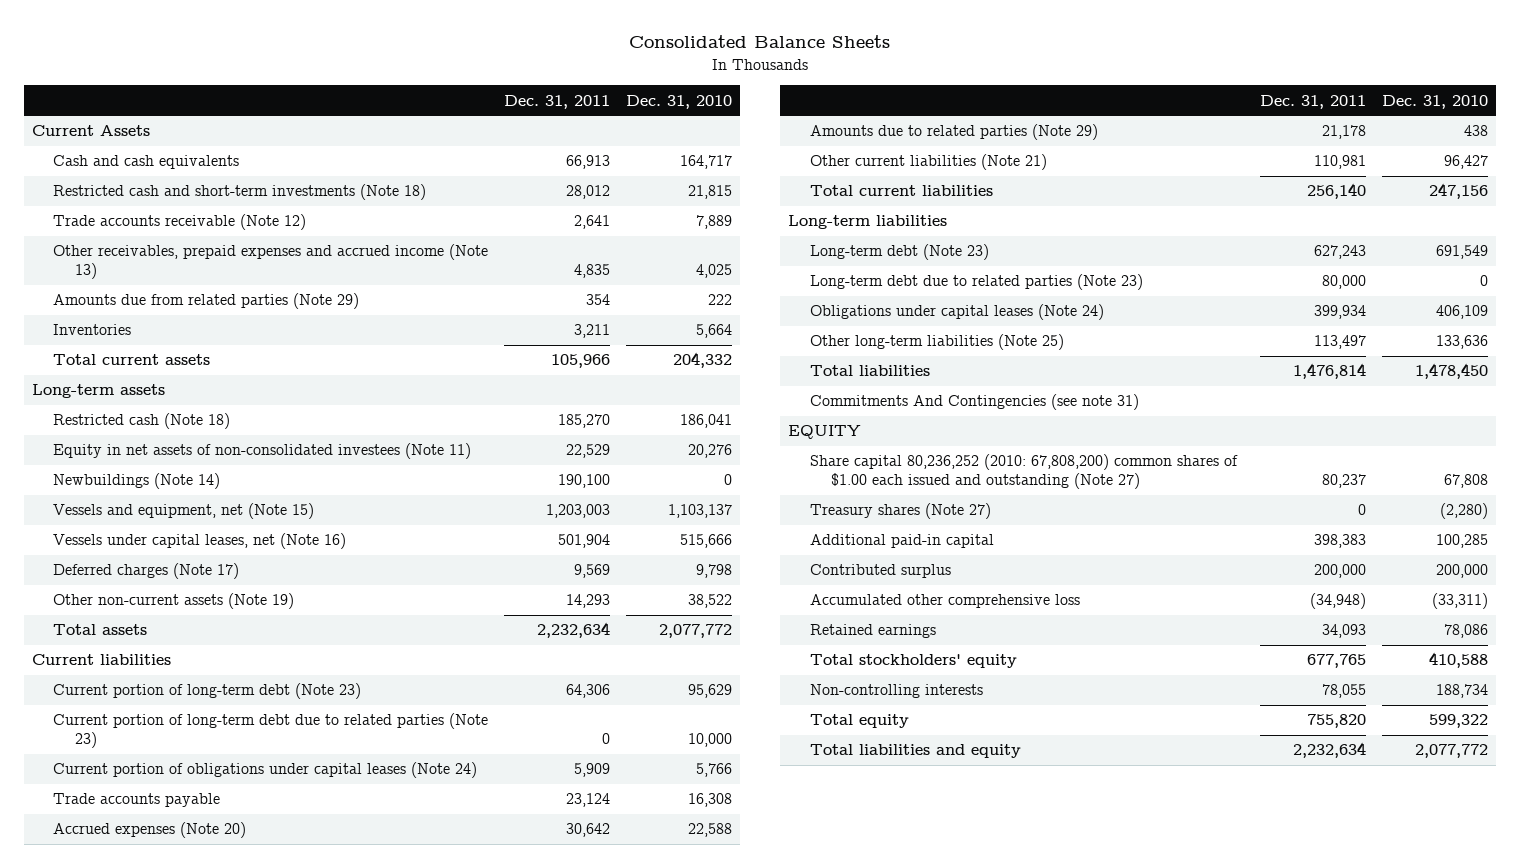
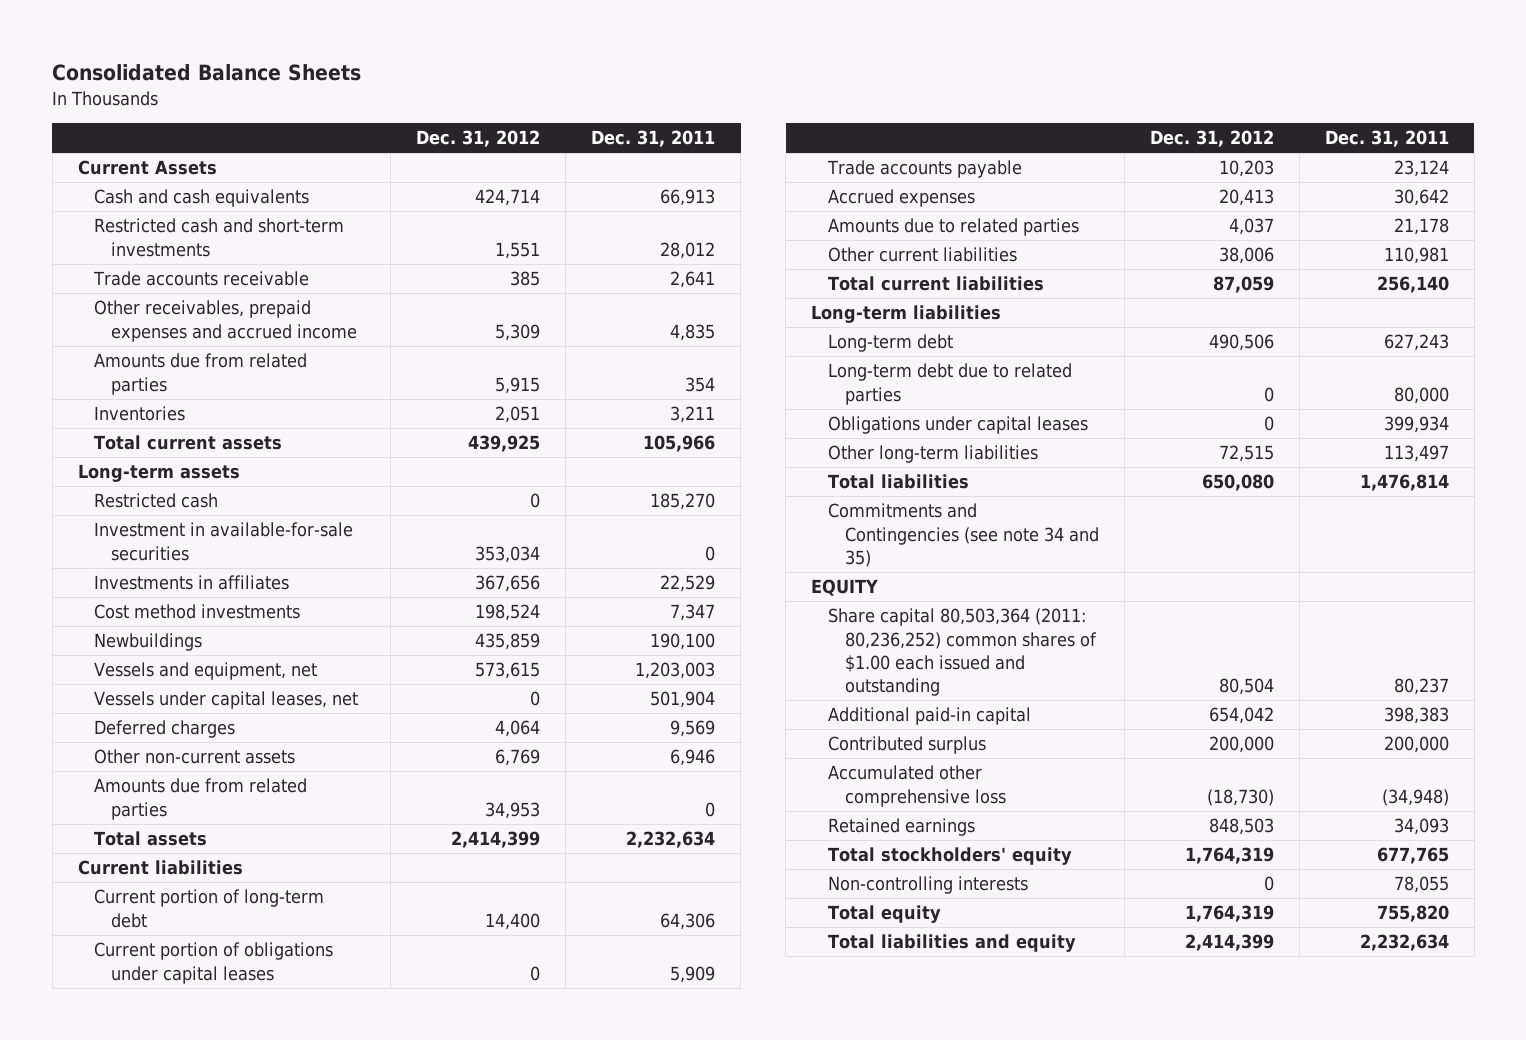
[626,94,733,109] Dec. 31, 2010 -> none
none -> [416,129,541,147] Dec. 31, 2012
[53,184,427,201] Restricted cash and short-term investments (Note 18) -> [94,218,345,257] Restricted cash and short-term investments
[53,214,307,231] Trade accounts receivable (Note 12) -> [93,271,310,287] Trade accounts receivable
[53,244,489,280] Other receivables, prepaid expenses and accrued income (Note 13) -> [94,300,358,342] Other receivables, prepaid expenses and accrued income
[53,293,360,310] Amounts due from related parties (Note 29) -> [94,353,308,395] Amounts due from related parties
[53,413,231,430] Restricted cash (Note 18) -> [94,493,219,509] Restricted cash
none -> [94,522,354,561] Investment in available-for-sale securities
[53,443,472,460] Equity in net assets of non-consolidated investees (Note 11) -> [94,575,290,591] Investments in affiliates
none -> [94,604,301,620] Cost method investments
[53,473,221,490] Newbuildings (Note 14) -> [94,633,203,652] Newbuildings
[53,503,315,520] Vessels and equipment, net (Note 15) -> [94,662,318,681] Vessels and equipment, net
[53,533,347,550] Vessels under capital leases, net (Note 16) -> [94,691,359,710] Vessels under capital leases, net
[53,563,240,580] Deferred charges (Note 17) -> [94,720,236,739] Deferred charges
[53,593,295,610] Other non-current assets (Note 19) -> [94,749,296,765] Other non-current assets
[566,594,611,609] 14,293 -> [670,749,716,767] 6,946
none -> [94,778,308,820] Amounts due from related parties
[53,713,489,749] Current portion of long-term debt due to related parties (Note 23) -> none
[53,683,362,700] Current portion of long-term debt (Note 23) -> [94,889,325,928] Current portion of long-term debt
[53,762,478,779] Current portion of obligations under capital leases (Note 24) -> [94,942,334,984] Current portion of obligations under capital leases
[53,822,247,839] Accrued expenses (Note 20) -> [828,189,976,208] Accrued expenses
[809,124,1098,141] Amounts due to related parties (Note 29) -> [828,218,1080,237] Amounts due to related parties
[809,154,1047,171] Other current liabilities (Note 21) -> [828,247,1018,263] Other current liabilities
[809,244,989,261] Long-term debt (Note 23) -> [828,334,954,353] Long-term debt
[809,274,1143,291] Long-term debt due to related parties (Note 23) -> [828,363,1073,405] Long-term debt due to related parties
[809,304,1104,321] Obligations under capital leases (Note 24) -> [828,416,1089,435] Obligations under capital leases
[809,334,1064,351] Other long-term liabilities (Note 25) -> [828,445,1039,464] Other long-term liabilities
[809,394,1139,411] Commitments And Contingencies (see note 31) -> [828,503,1099,567] Commitments and Contingencies (see note 34 and 35)
[809,503,991,520] Treasury shares (Note 27) -> none
[809,454,1238,490] Share capital 80,236,252 (2010: 67,808,200) common shares of $1.00 each issued and outstanding (Note 27) -> [828,608,1097,697] Share capital 80,503,364 (2011: 80,236,252) common shares of $1.00 each issued and outstanding

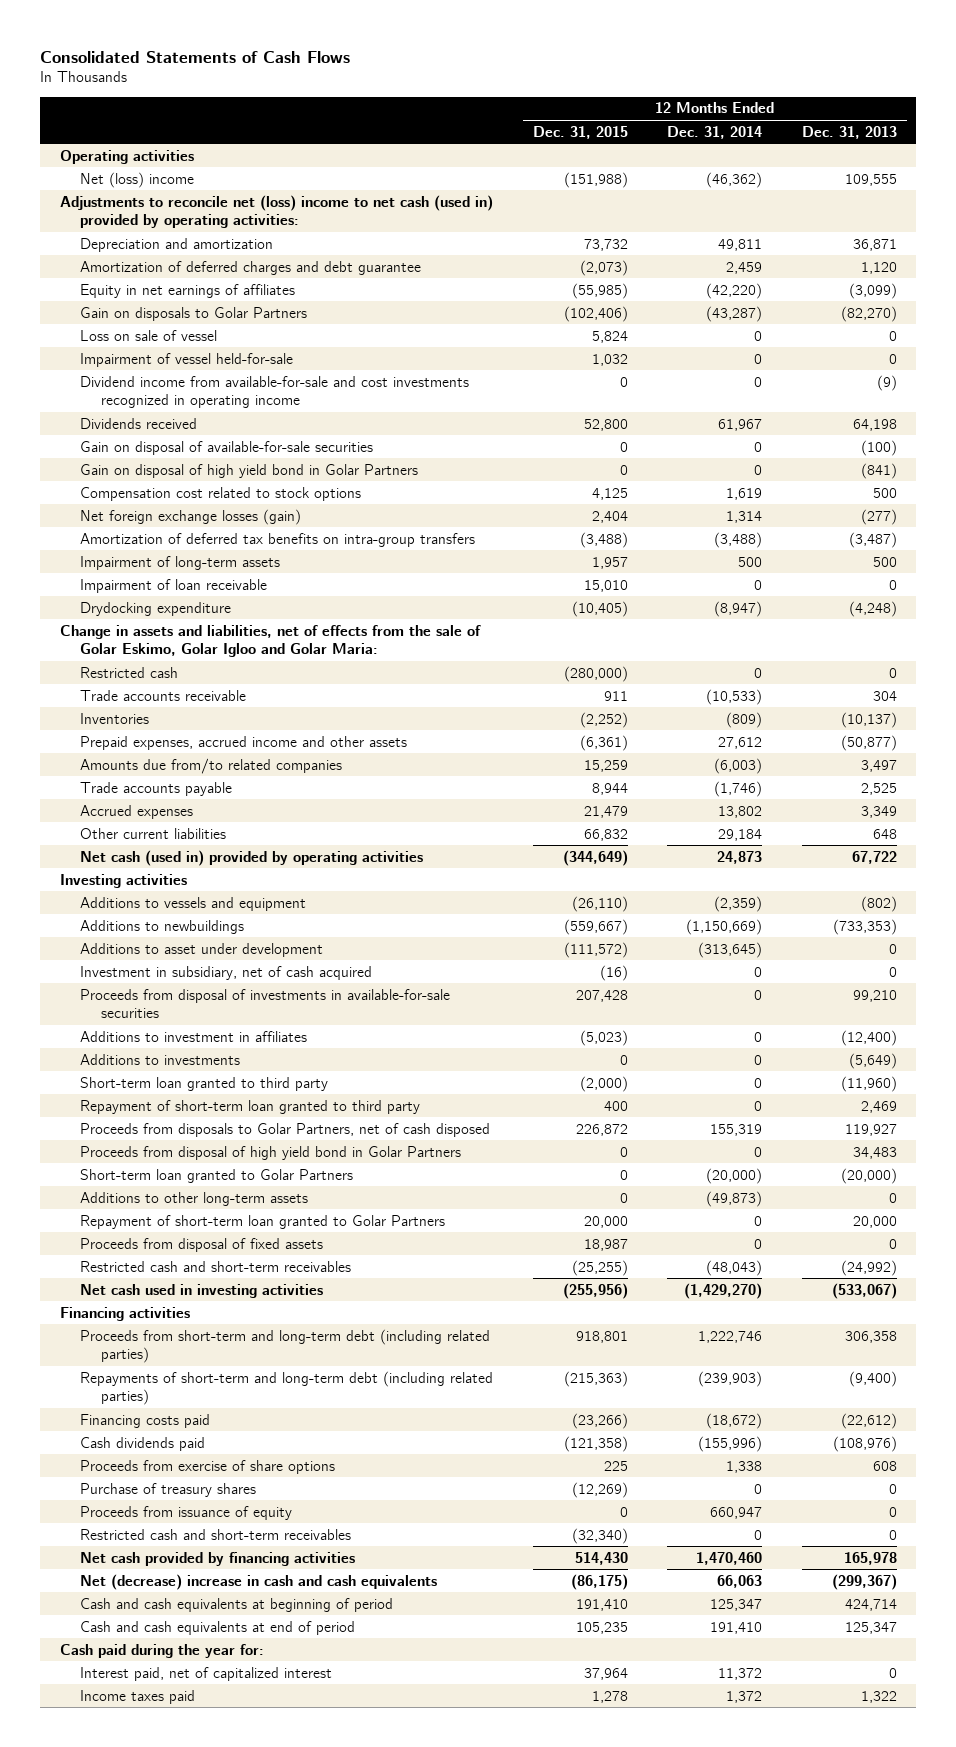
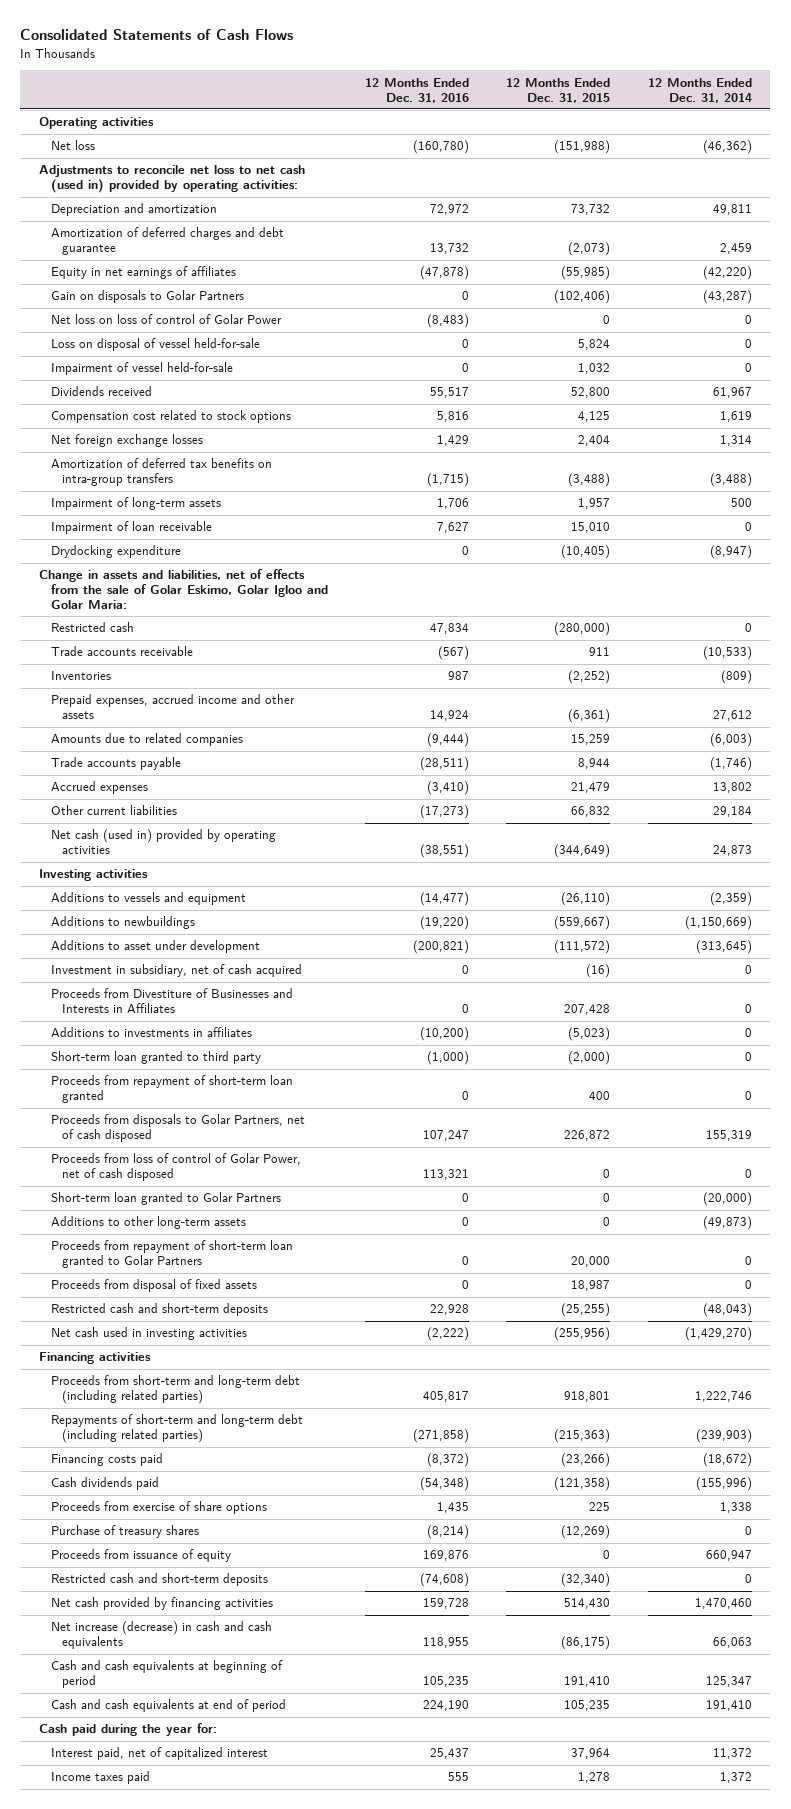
[801,125,897,139] Dec. 31, 2013 -> none
none -> [364,77,469,103] 12 Months Ended Dec. 31, 2016
[80,171,195,188] Net (loss) income -> [50,140,95,151] Net loss
[59,194,493,228] Adjustments to reconcile net (loss) income to net cash (used in) provided by operating activities: -> [38,165,305,194] Adjustments to reconcile net loss to net cash (used in) provided by operating activities:
none -> [50,314,282,325] Net loss on loss of control of Golar Power
[80,329,218,341] Loss on sale of vessel -> [50,338,260,352] Loss on disposal of vessel held-for-sale
[80,375,470,408] Dividend income from available-for-sale and cost investments recognized in operating income -> none
[80,440,374,455] Gain on disposal of available-for-sale securities -> none
[80,463,419,478] Gain on disposal of high yield bond in Golar Partners -> none
[80,508,302,525] Net foreign exchange losses (gain) -> [50,434,203,448] Net foreign exchange losses
[80,757,343,774] Amounts due from/to related companies -> [50,733,243,747] Amounts due to related companies
[80,1030,308,1042] Additions to investment in affiliates -> none
[80,988,451,1018] Proceeds from disposal of investments in available-for-sale securities -> [50,988,293,1014] Proceeds from Divestiture of Businesses and Interests in Affiliates
[80,1053,241,1065] Additions to investments -> [50,1027,252,1038] Additions to investments in affiliates
[619,1054,628,1065] 0 -> [568,1027,611,1042] (5,023)
[80,1099,421,1114] Repayment of short-term loan granted to third party -> [50,1075,293,1104] Proceeds from repayment of short-term loan granted
[80,1145,462,1160] Proceeds from disposal of high yield bond in Golar Partners -> none
none -> [50,1153,301,1182] Proceeds from loss of control of Golar Power, net of cash disposed
[80,1214,446,1229] Repayment of short-term loan granted to Golar Partners -> [50,1240,293,1269] Proceeds from repayment of short-term loan granted to Golar Partners
[80,1260,352,1272] Restricted cash and short-term receivables -> [50,1303,268,1317] Restricted cash and short-term deposits
[80,1528,352,1540] Restricted cash and short-term receivables -> [50,1573,268,1587] Restricted cash and short-term deposits
[80,1573,438,1590] Net (decrease) increase in cash and cash equivalents -> [50,1621,272,1650] Net increase (decrease) in cash and cash equivalents

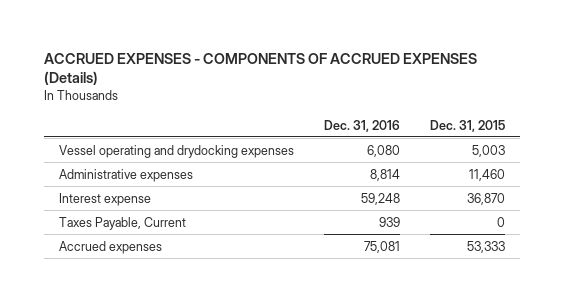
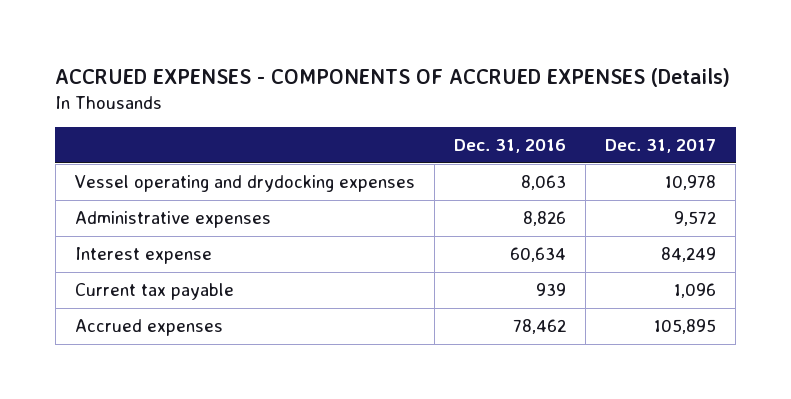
[430,119,506,132] Dec. 31, 2015 -> none
none -> [605,139,717,154] Dec. 31, 2017
[366,144,400,157] 6,080 -> [521,175,567,191] 8,063
[369,168,400,181] 8,814 -> [523,211,567,227] 8,826
[360,192,400,205] 59,248 -> [510,247,567,263] 60,634
[58,216,186,230] Taxes Payable, Current -> [74,283,234,301] Current tax payable
[363,240,400,253] 75,081 -> [513,319,567,335] 78,462

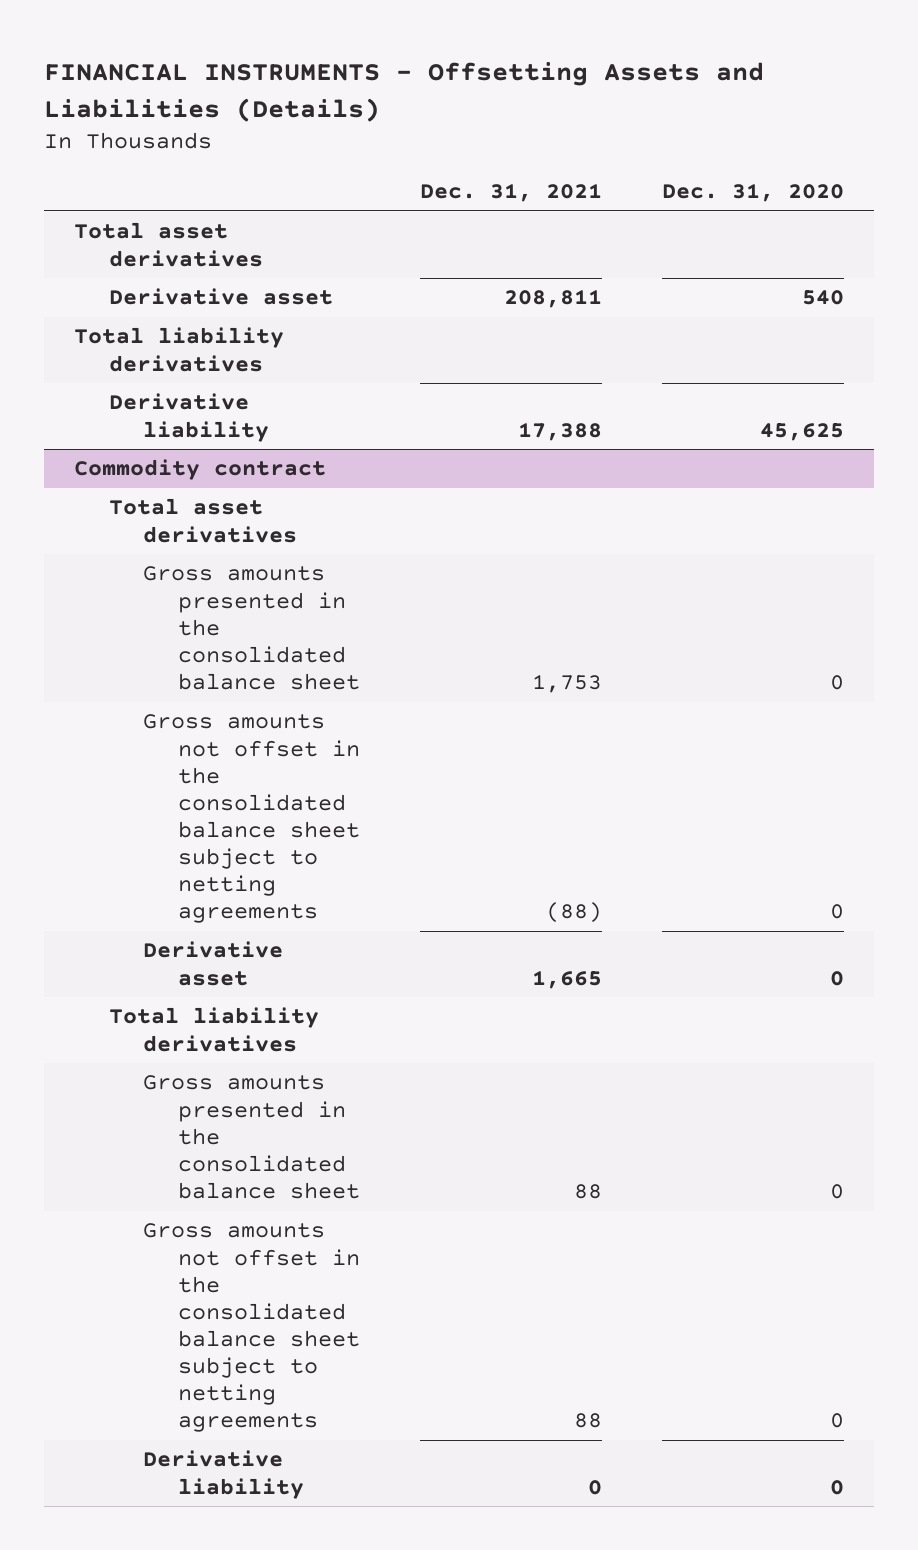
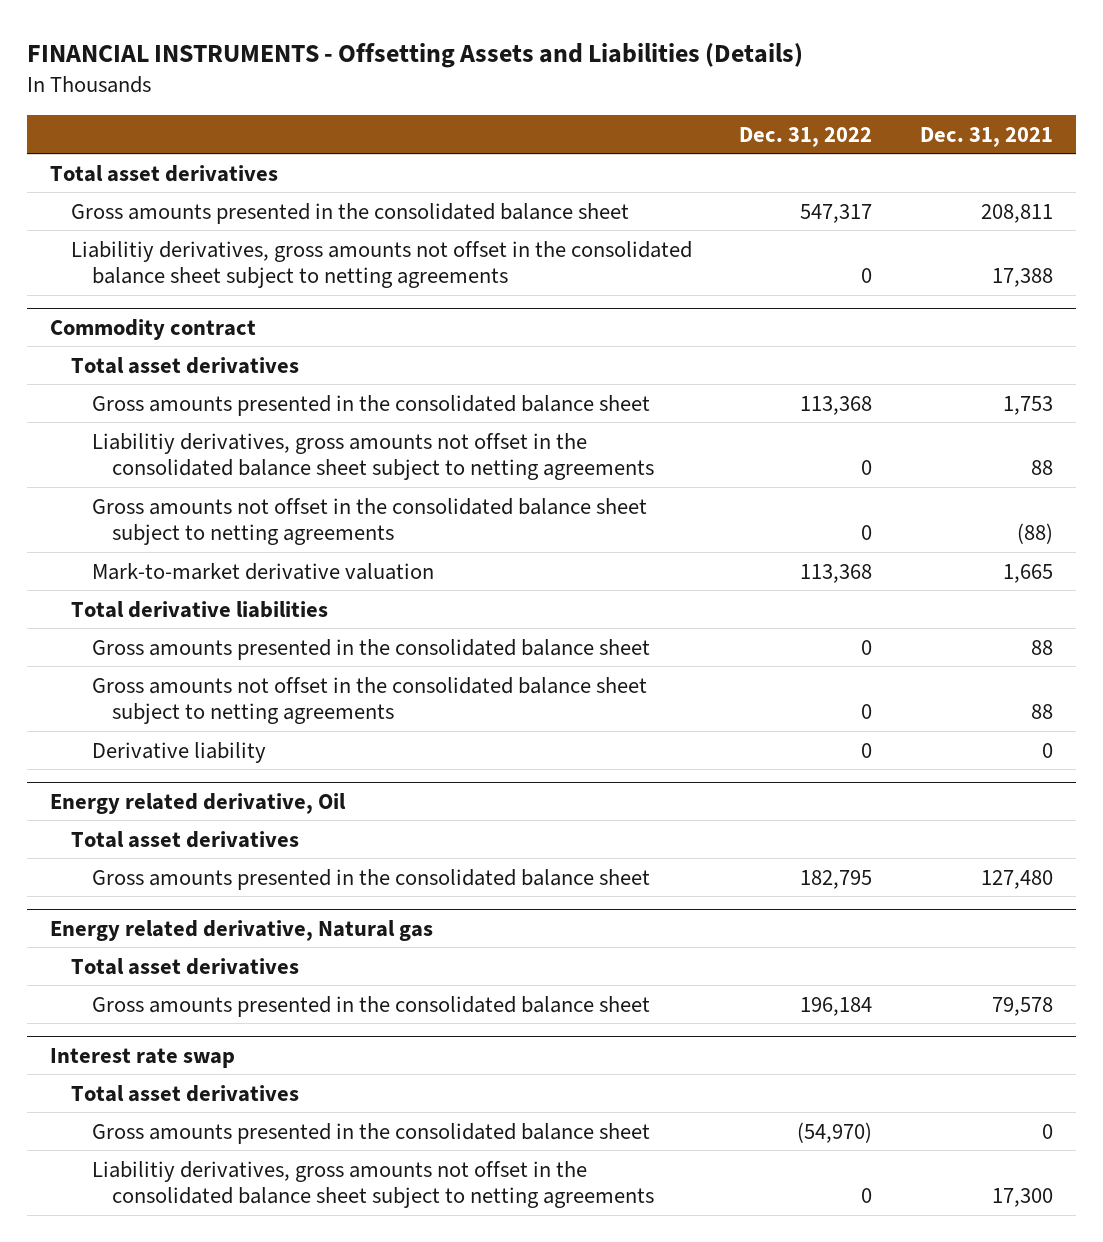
[662,182,845,202] Dec. 31, 2020 -> none
none -> [739,126,873,147] Dec. 31, 2022
[74,327,285,372] Total liability derivatives -> none
[108,288,333,306] Derivative asset -> [70,202,629,224] Gross amounts presented in the consolidated balance sheet
[108,393,270,442] Derivative liability -> [70,240,692,289] Liabilitiy derivatives, gross amounts not offset in the consolidated balance sheet subject to netting agreements
none -> [91,432,655,481] Liabilitiy derivatives, gross amounts not offset in the consolidated balance sheet subject to netting agreements
[143,941,284,986] Derivative asset -> [91,562,434,580] Mark-to-market derivative valuation
[108,1007,319,1052] Total liability derivatives -> [70,600,328,618] Total derivative liabilities
none -> [50,792,347,814] Energy related derivative, Oil
none -> [70,830,299,848] Total asset derivatives
none -> [91,868,650,890] Gross amounts presented in the consolidated balance sheet
none -> [50,919,434,941] Energy related derivative, Natural gas
none -> [70,957,299,975] Total asset derivatives
none -> [91,995,650,1017] Gross amounts presented in the consolidated balance sheet
none -> [50,1047,236,1068] Interest rate swap
none -> [70,1084,299,1102] Total asset derivatives
none -> [91,1122,650,1144] Gross amounts presented in the consolidated balance sheet
none -> [91,1160,655,1209] Liabilitiy derivatives, gross amounts not offset in the consolidated balance sheet subject to netting agreements

